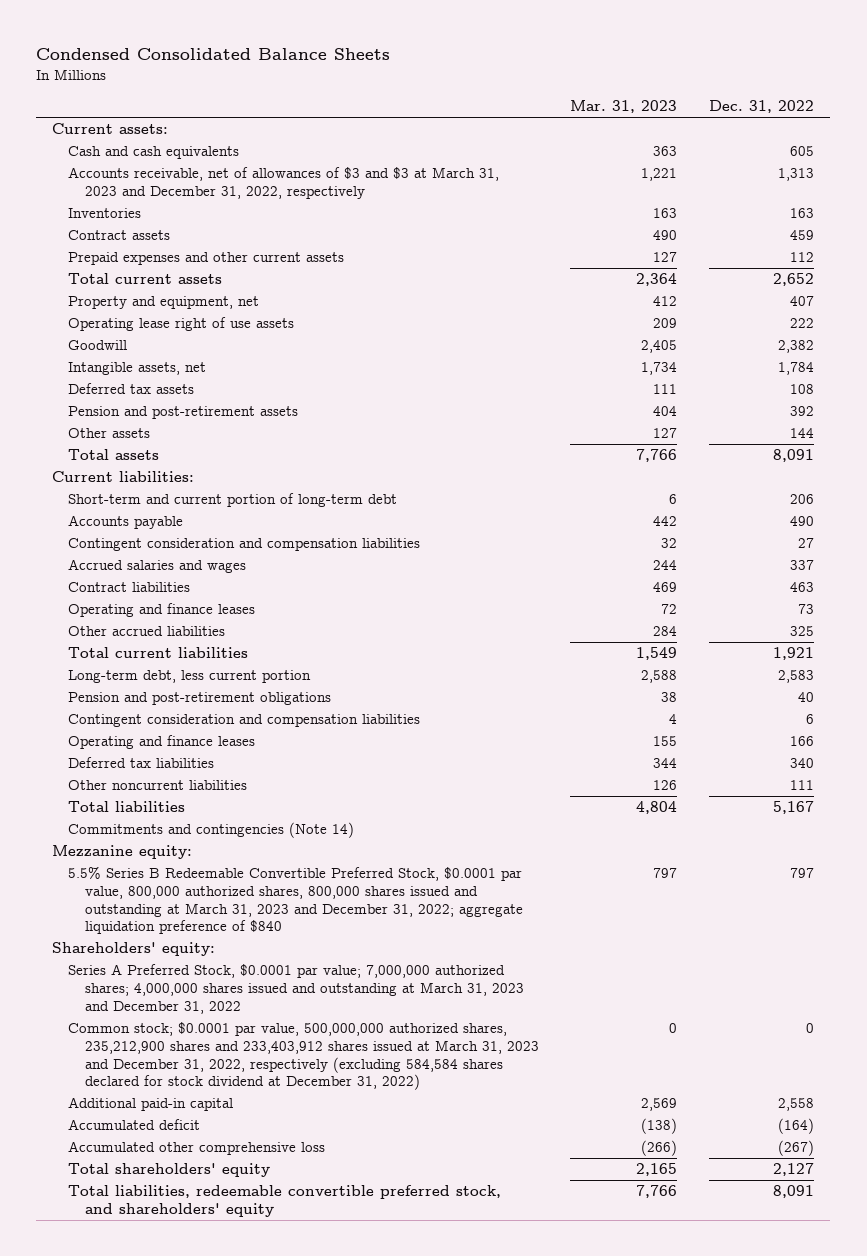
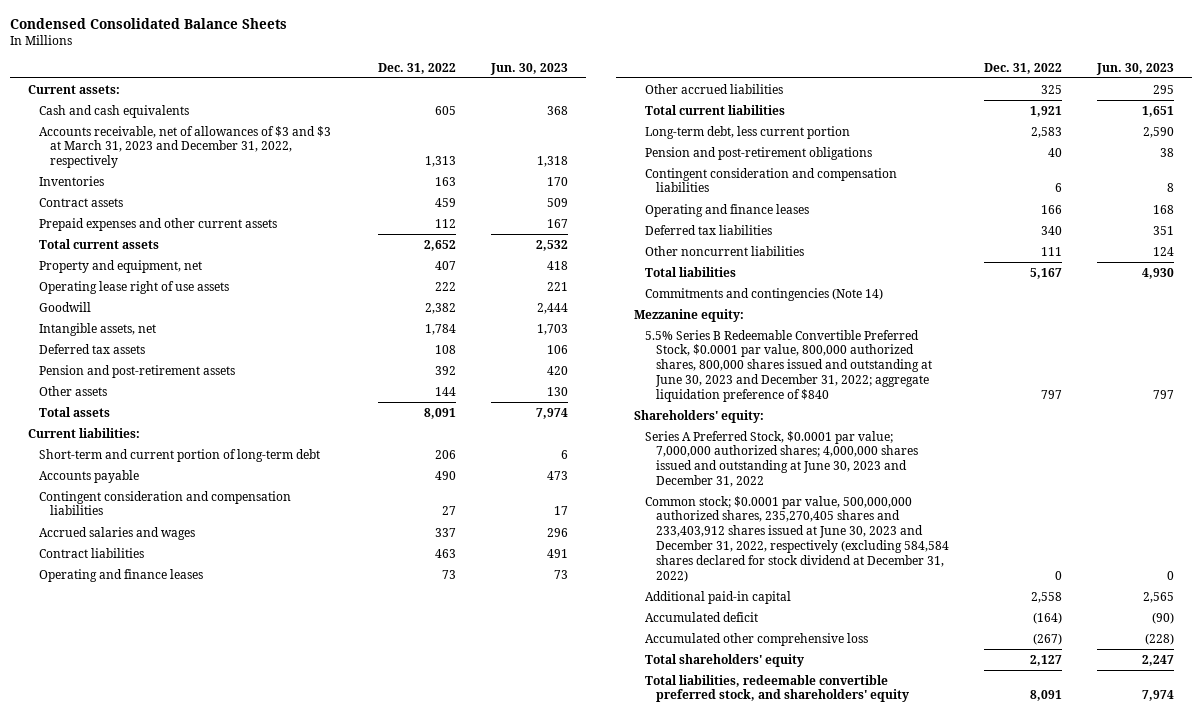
[570,100,678,114] Mar. 31, 2023 -> none
none -> [490,62,569,75] Jun. 30, 2023
[68,866,523,935] 5.5% Series B Redeemable Convertible Preferred Stock, $0.0001 par value, 800,000 authorized shares, 800,000 shares issued and outstanding at March 31, 2023 and December 31, 2022; aggregate liquidation preference of $840 -> [644,329,932,402] 5.5% Series B Redeemable Convertible Preferred Stock, $0.0001 par value, 800,000 authorized shares, 800,000 shares issued and outstanding at June 30, 2023 and December 31, 2022; aggregate liquidation preference of $840
[68,964,524,1014] Series A Preferred Stock, $0.0001 par value; 7,000,000 authorized shares; 4,000,000 shares issued and outstanding at March 31, 2023 and December 31, 2022 -> [644,430,918,488] Series A Preferred Stock, $0.0001 par value; 7,000,000 authorized shares; 4,000,000 shares issued and outstanding at June 30, 2023 and December 31, 2022
[68,1022,539,1091] Common stock; $0.0001 par value, 500,000,000 authorized shares, 235,212,900 shares and 233,403,912 shares issued at March 31, 2023 and December 31, 2022, respectively (excluding 584,584 shares declared for stock dividend at December 31, 2022) -> [644,495,949,582] Common stock; $0.0001 par value, 500,000,000 authorized shares, 235,270,405 shares and 233,403,912 shares issued at June 30, 2023 and December 31, 2022, respectively (excluding 584,584 shares declared for stock dividend at December 31, 2022)

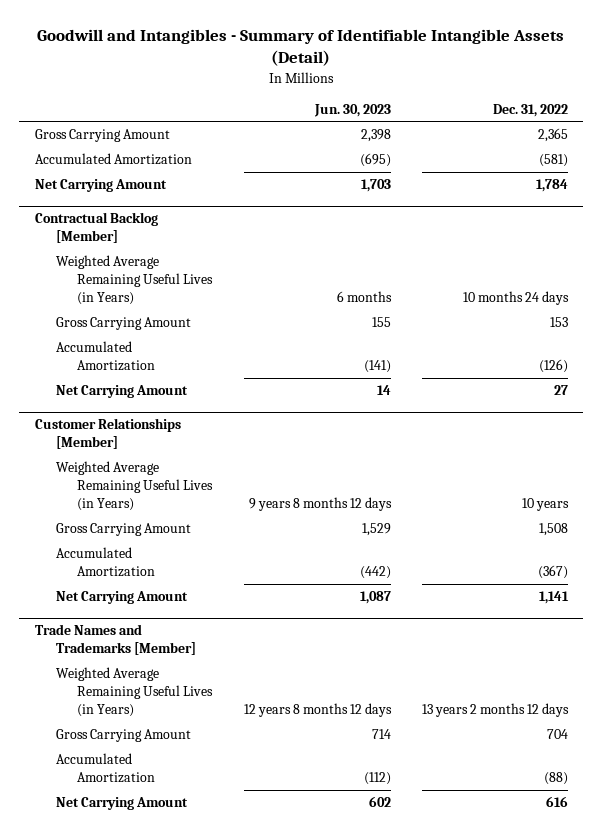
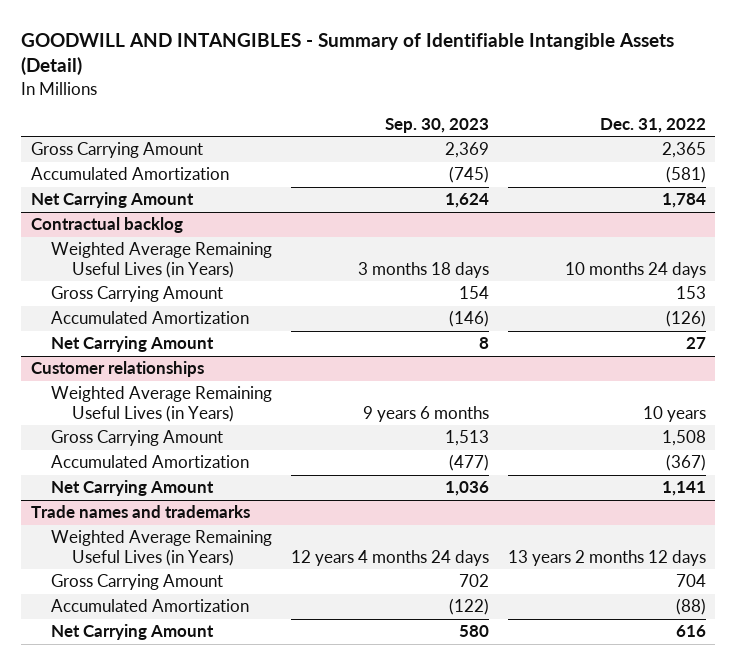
[37,29,565,67] Goodwill and Intangibles - Summary of Identifiable Intangible Assets (Detail) -> [21,32,675,76] GOODWILL AND INTANGIBLES - Summary of Identifiable Intangible Assets (Detail)
[313,103,391,117] Jun. 30, 2023 -> none
none -> [385,117,490,133] Sep. 30, 2023
[34,212,158,244] Contractual Backlog [Member] -> [30,217,183,234] Contractual backlog
[34,418,181,450] Customer Relationships [Member] -> [30,361,204,378] Customer relationships
[34,624,197,656] Trade Names and Trademarks [Member] -> [30,505,250,519] Trade names and trademarks

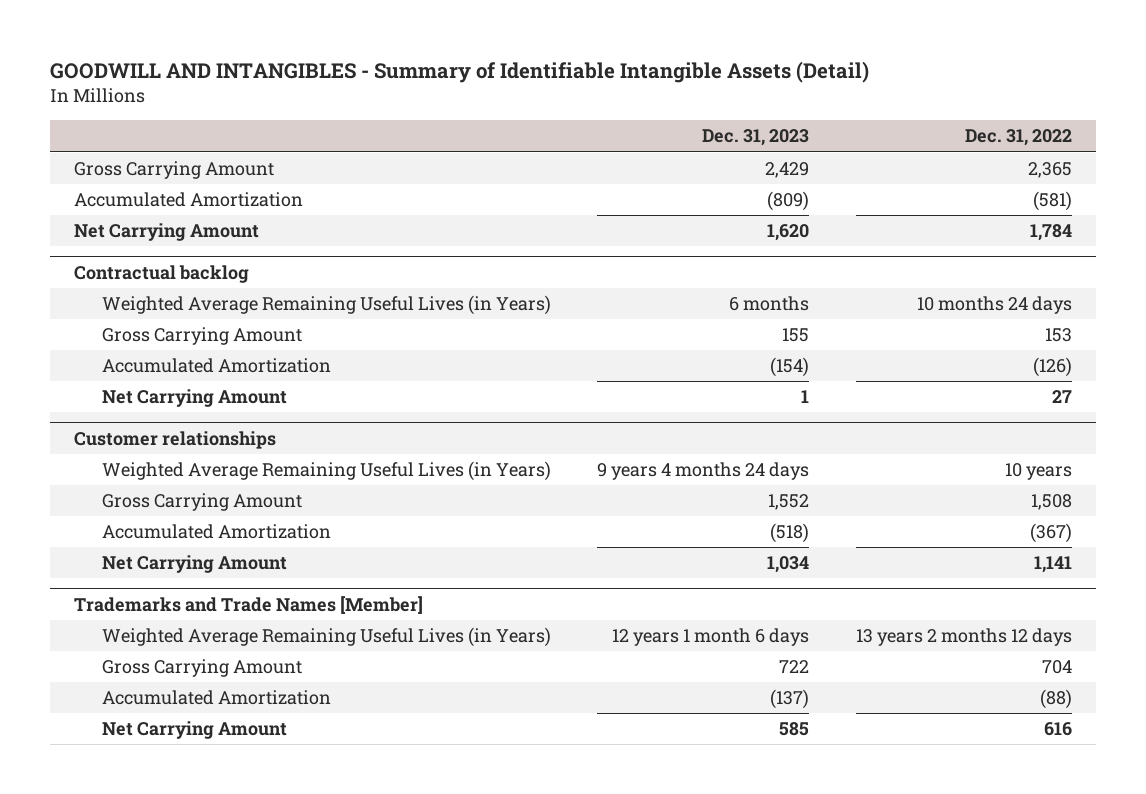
[385,117,490,133] Sep. 30, 2023 -> none
none -> [702,129,810,147] Dec. 31, 2023
[30,505,250,519] Trade names and trademarks -> [73,595,423,614] Trademarks and Trade Names [Member]

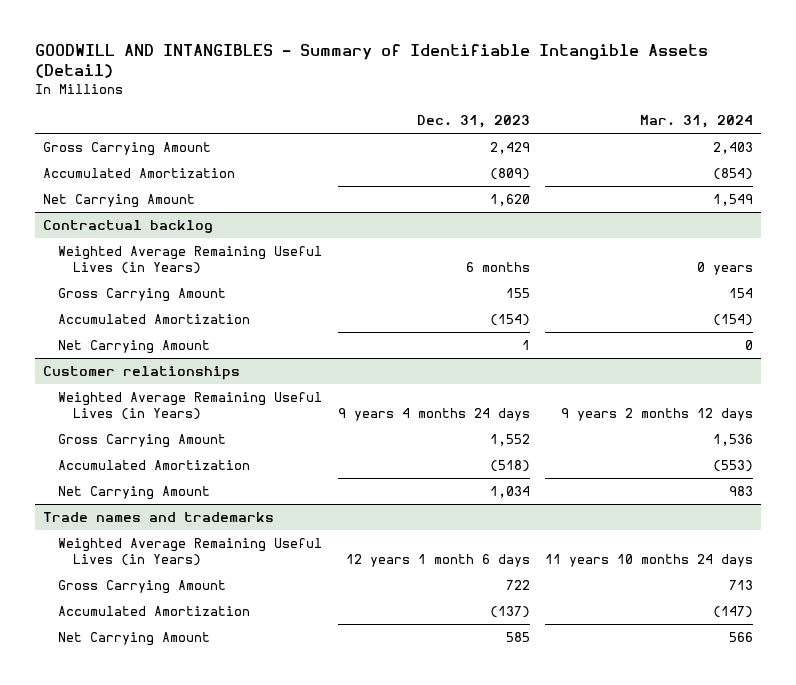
[965,129,1073,147] Dec. 31, 2022 -> none
none -> [640,115,754,129] Mar. 31, 2024
[73,595,423,614] Trademarks and Trade Names [Member] -> [43,512,275,523] Trade names and trademarks

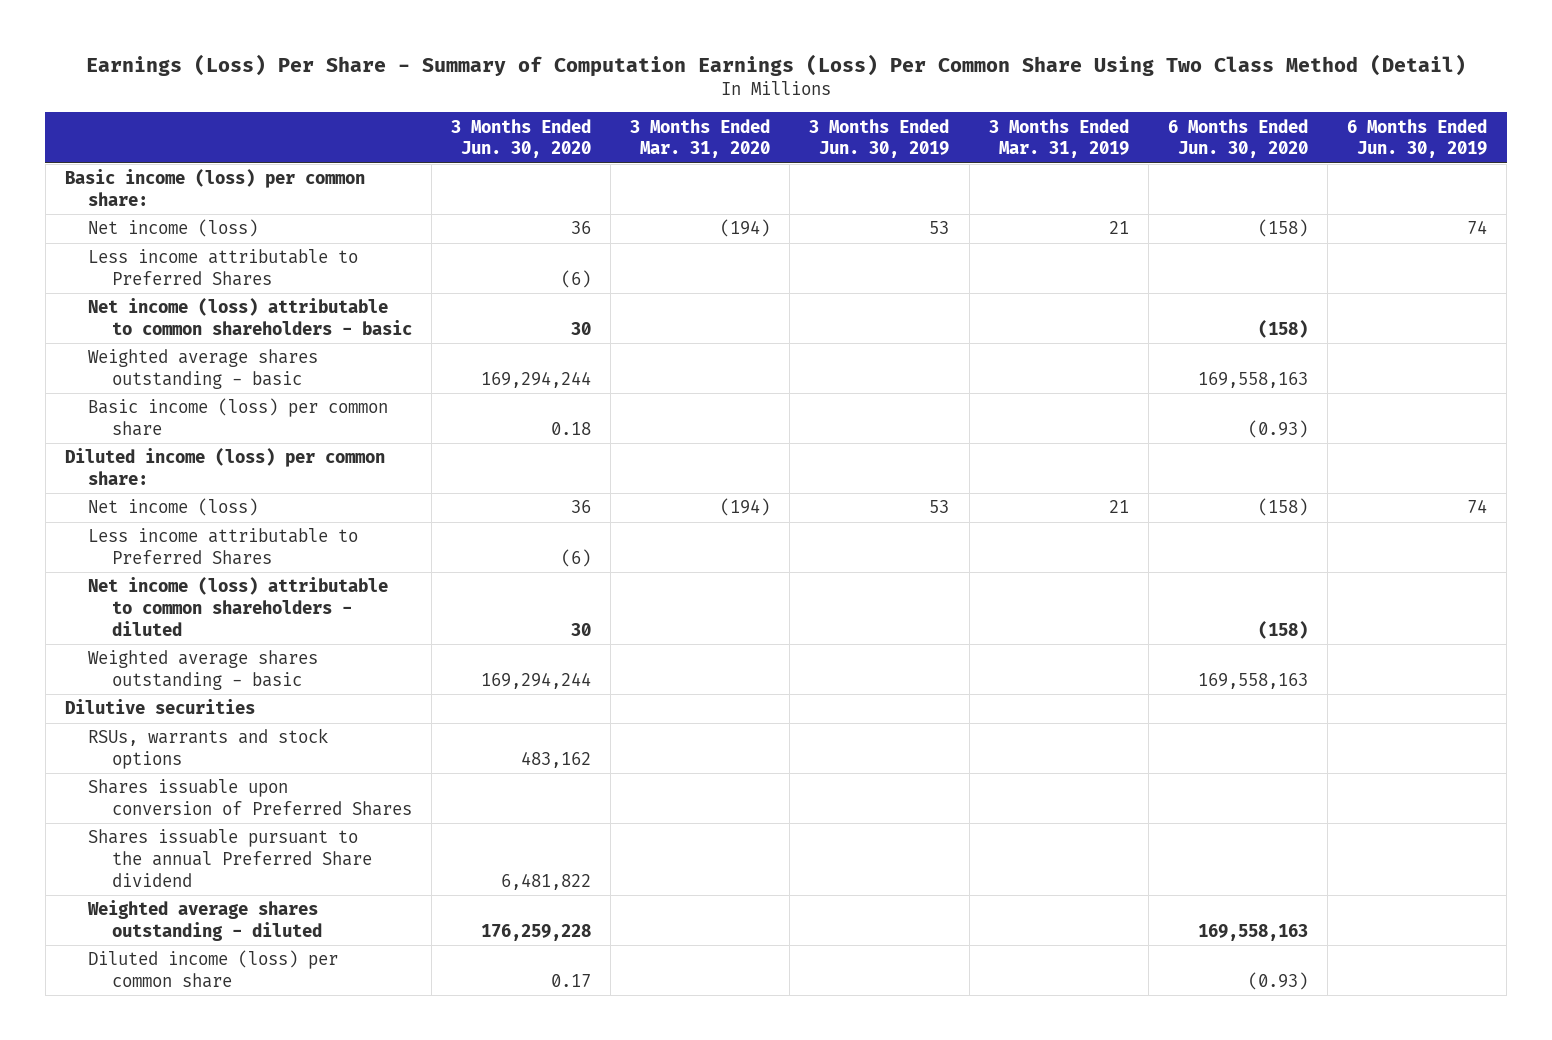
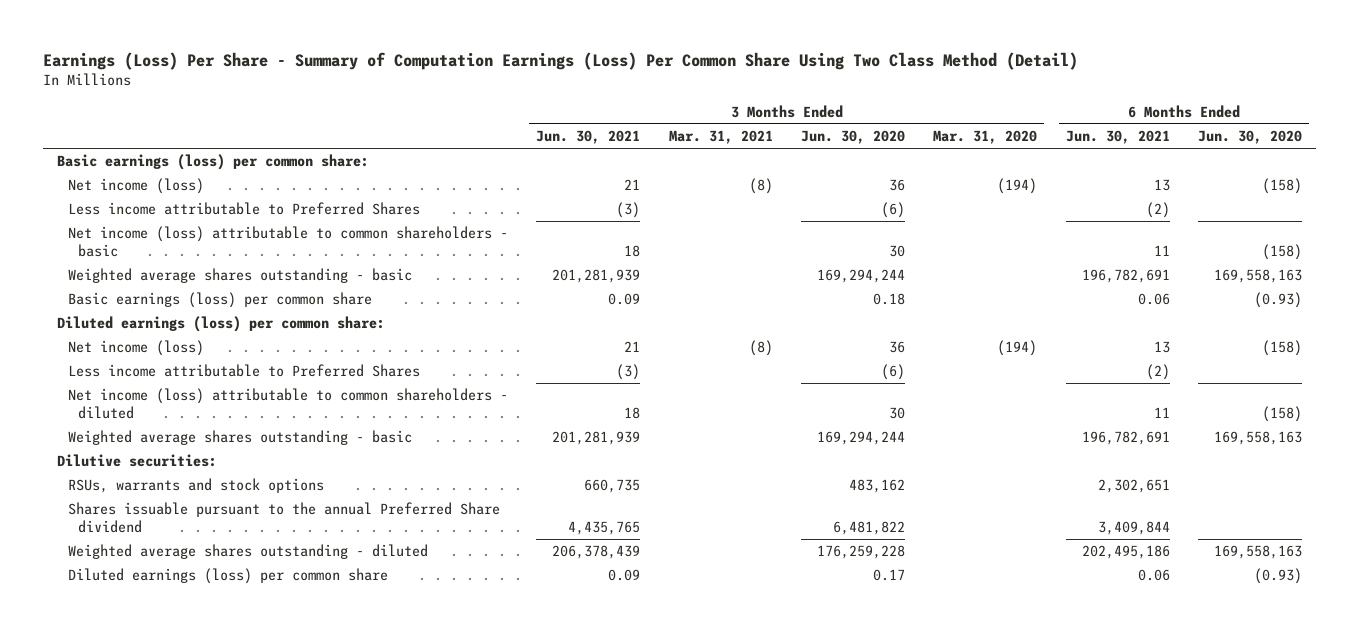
[809,118,950,159] 3 Months Ended Jun. 30, 2019 -> none
[988,118,1129,159] 3 Months Ended Mar. 31, 2019 -> none
[1347,118,1488,159] 6 Months Ended Jun. 30, 2019 -> none
none -> [536,130,641,145] Jun. 30, 2021
none -> [668,130,773,145] Mar. 31, 2021
none -> [1065,130,1170,145] Jun. 30, 2021
[64,169,365,207] Basic income (loss) per common share: -> [57,154,370,171] Basic earnings (loss) per common share:
[88,398,389,437] Basic income (loss) per common share -> [67,292,372,309] Basic earnings (loss) per common share
[64,448,385,486] Diluted income (loss) per common share: -> [57,316,386,333] Diluted earnings (loss) per common share:
[64,699,255,715] Dilutive securities -> [57,454,218,468] Dilutive securities:
[88,779,412,817] Shares issuable upon conversion of Preferred Shares -> none
[88,950,339,989] Diluted income (loss) per common share -> [67,568,388,585] Diluted earnings (loss) per common share

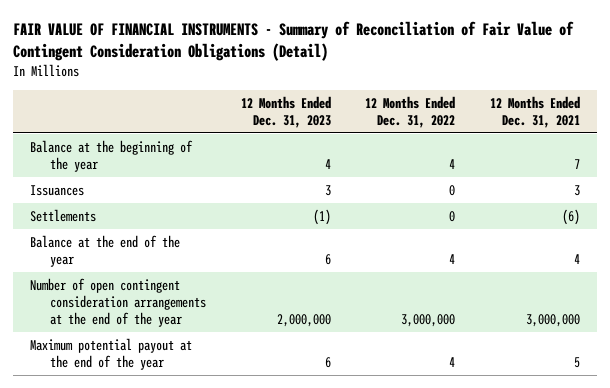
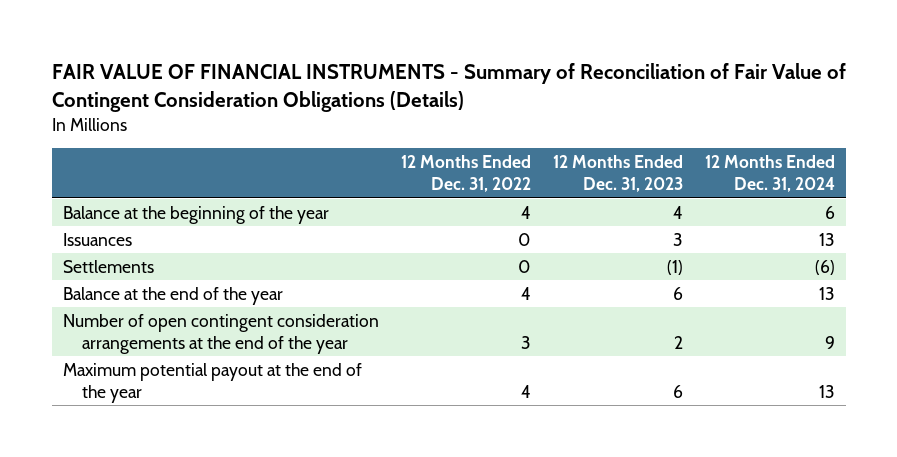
[12,20,574,61] FAIR VALUE OF FINANCIAL INSTRUMENTS - Summary of Reconciliation of Fair Value of Contingent Consideration Obligations (Detail) -> [51,63,846,112] FAIR VALUE OF FINANCIAL INSTRUMENTS - Summary of Reconciliation of Fair Value of Contingent Consideration Obligations (Details)
[490,95,581,128] 12 Months Ended Dec. 31, 2021 -> none
none -> [704,155,835,193] 12 Months Ended Dec. 31, 2024
[276,313,331,327] 2,000,000 -> [673,335,683,349] 2
[401,313,456,327] 3,000,000 -> [520,335,531,349] 3

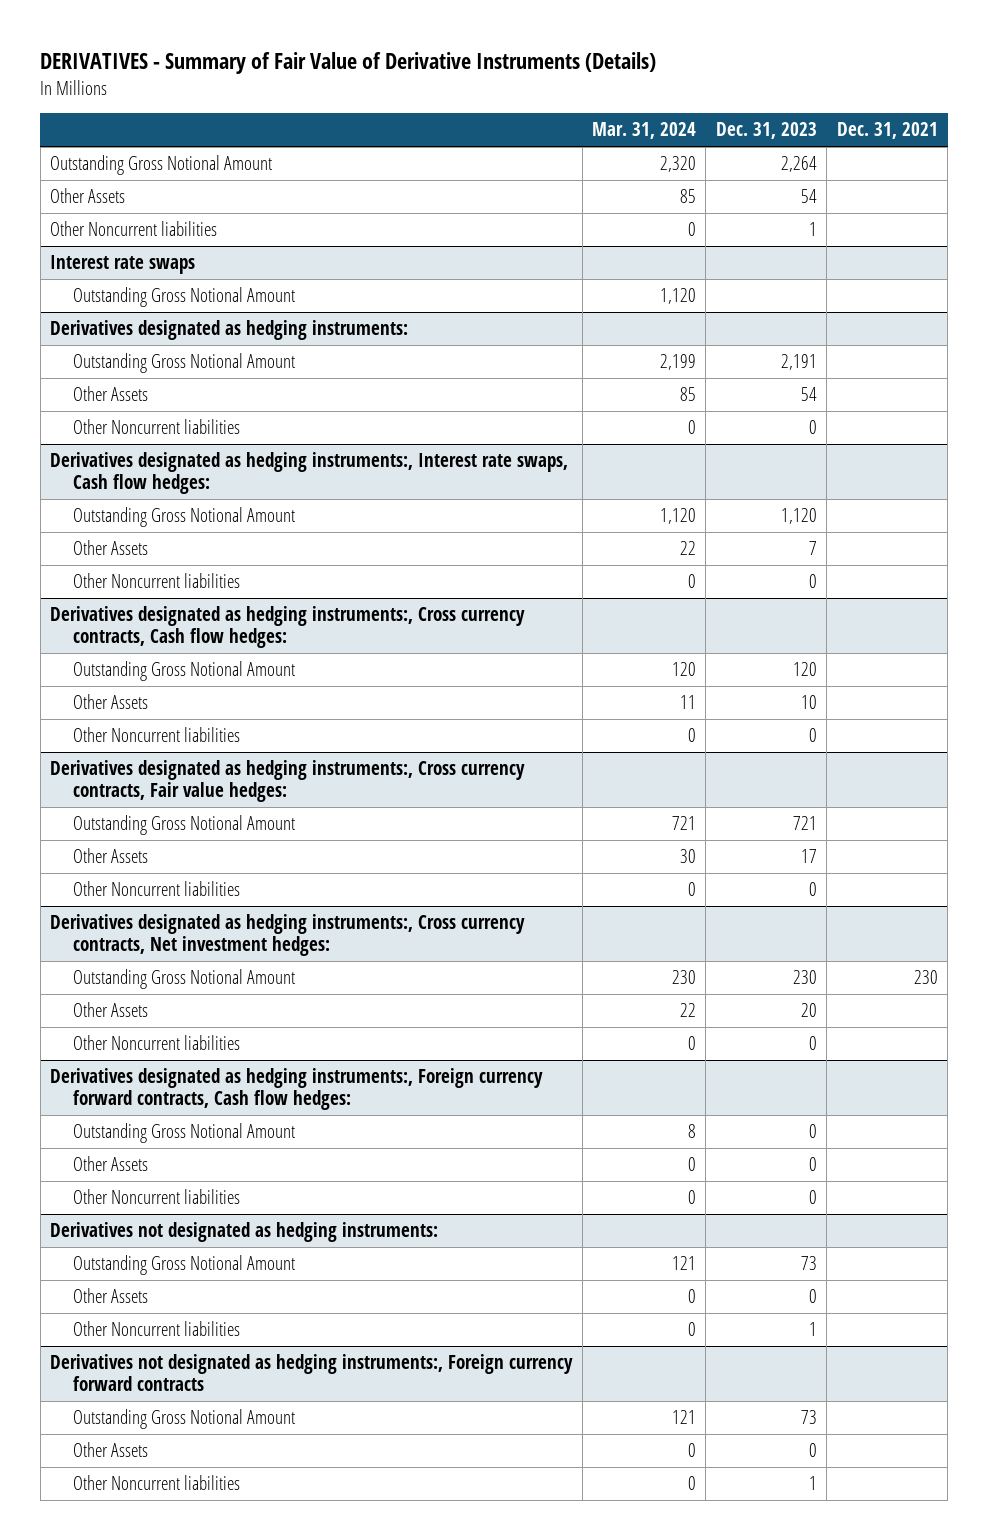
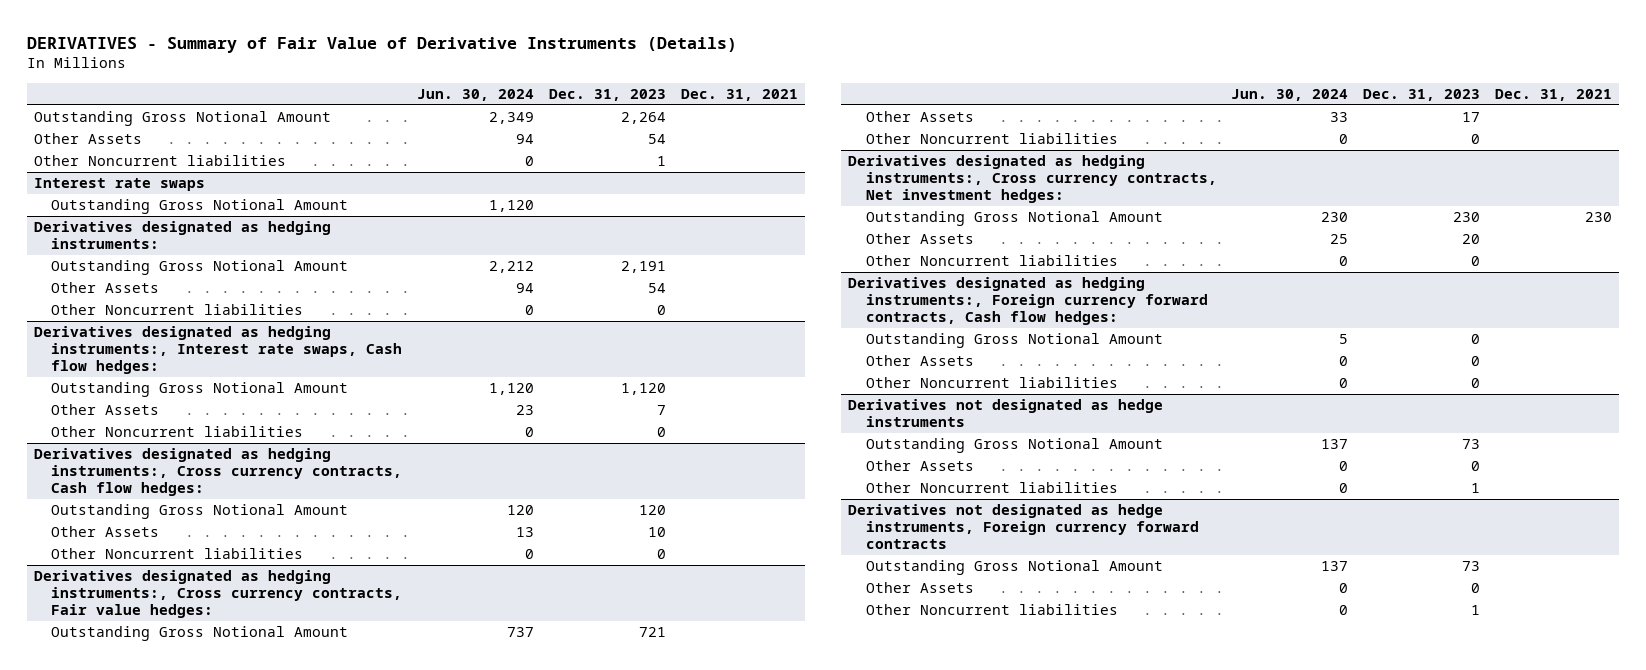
[591,122,696,140] Mar. 31, 2024 -> none
none -> [417,89,535,102] Jun. 30, 2024
[50,1222,439,1243] Derivatives not designated as hedging instruments: -> [848,399,1164,428] Derivatives not designated as hedge instruments
[50,1354,574,1391] Derivatives not designated as hedging instruments:, Foreign currency forward contracts -> [848,504,1199,550] Derivatives not designated as hedge instruments, Foreign currency forward contracts

